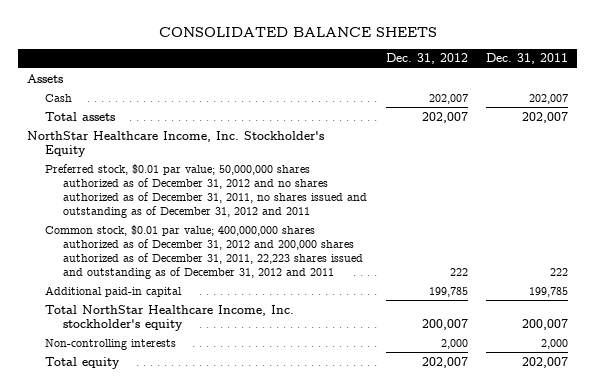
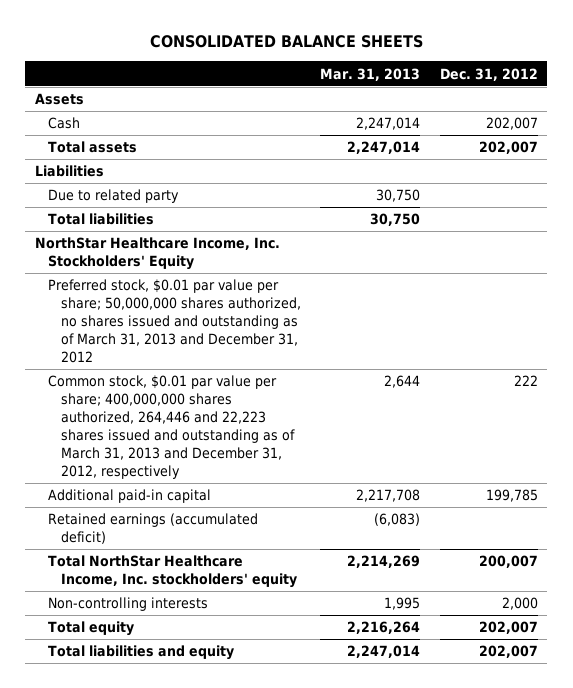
[485,53,568,65] Dec. 31, 2011 -> none
none -> [320,67,421,81] Mar. 31, 2013
none -> [34,165,104,178] Liabilities
none -> [48,189,180,204] Due to related party
none -> [48,213,155,226] Total liabilities
[27,130,325,157] NorthStar Healthcare Income, Inc. Stockholder's Equity -> [34,237,280,271] NorthStar Healthcare Income, Inc. Stockholders' Equity
[45,163,368,218] Preferred stock, $0.01 par value; 50,000,000 shares authorized as of December 31, 2012 and no shares authorized as of December 31, 2011, no shares issued and outstanding as of December 31, 2012 and 2011 -> [48,279,302,363] Preferred stock, $0.01 par value per share; 50,000,000 shares authorized, no shares issued and outstanding as of March 31, 2013 and December 31, 2012
[45,224,364,279] Common stock, $0.01 par value; 400,000,000 shares authorized as of December 31, 2012 and 200,000 shares authorized as of December 31, 2011, 22,223 shares issued and outstanding as of December 31, 2012 and 2011 -> [48,375,296,479] Common stock, $0.01 par value per share; 400,000,000 shares authorized, 264,446 and 22,223 shares issued and outstanding as of March 31, 2013 and December 31, 2012, respectively
none -> [48,513,259,545] Retained earnings (accumulated deficit)
[45,304,295,331] Total NorthStar Healthcare Income, Inc. stockholder's equity -> [48,555,298,589] Total NorthStar Healthcare Income, Inc. stockholders' equity
none -> [48,645,235,661] Total liabilities and equity

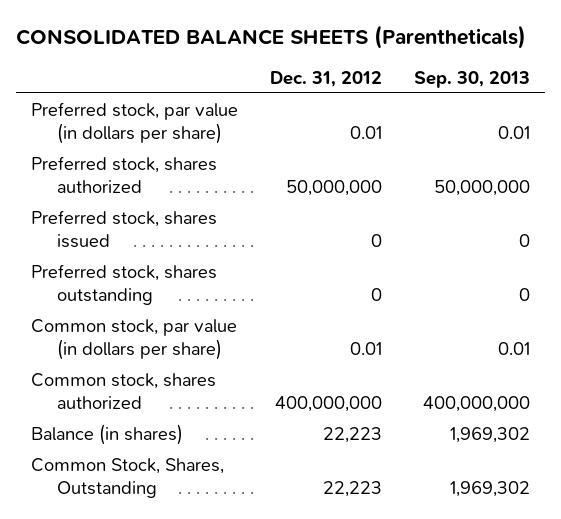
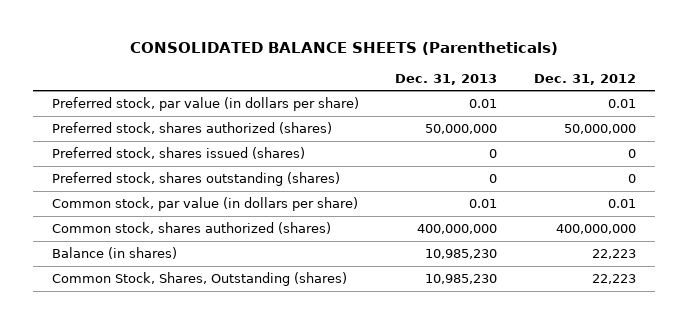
[413,70,530,88] Sep. 30, 2013 -> none
none -> [395,73,498,85] Dec. 31, 2013
[31,155,218,193] Preferred stock, shares authorized -> [51,121,332,134] Preferred stock, shares authorized (shares)
[31,209,218,248] Preferred stock, shares issued -> [51,146,305,159] Preferred stock, shares issued (shares)
[31,263,218,305] Preferred stock, shares outstanding -> [51,171,340,186] Preferred stock, shares outstanding (shares)
[31,372,217,409] Common stock, shares authorized -> [51,221,331,234] Common stock, shares authorized (shares)
[31,457,225,498] Common Stock, Shares, Outstanding -> [51,271,347,286] Common Stock, Shares, Outstanding (shares)

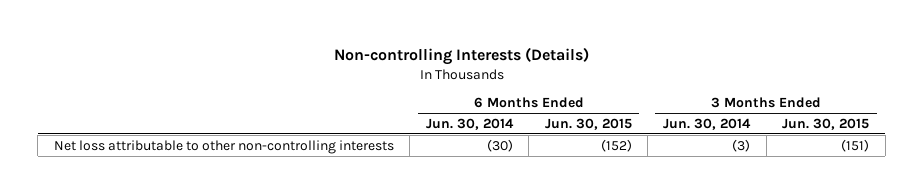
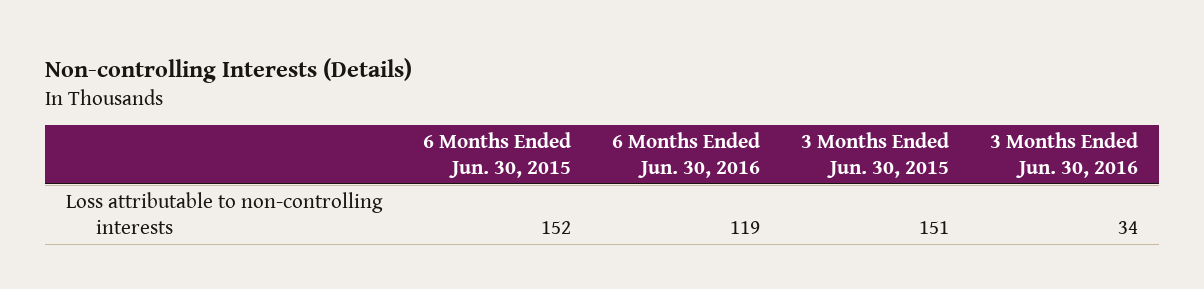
[425,117,514,130] Jun. 30, 2014 -> none
[663,117,752,130] Jun. 30, 2014 -> none
none -> [611,131,760,178] 6 Months Ended Jun. 30, 2016
none -> [990,131,1139,178] 3 Months Ended Jun. 30, 2016
[53,139,394,154] Net loss attributable to other non-controlling interests -> [65,191,383,234] Loss attributable to non-controlling interests
[600,138,632,152] (152) -> [540,220,571,234] 152
[841,138,870,152] (151) -> [919,220,950,234] 151

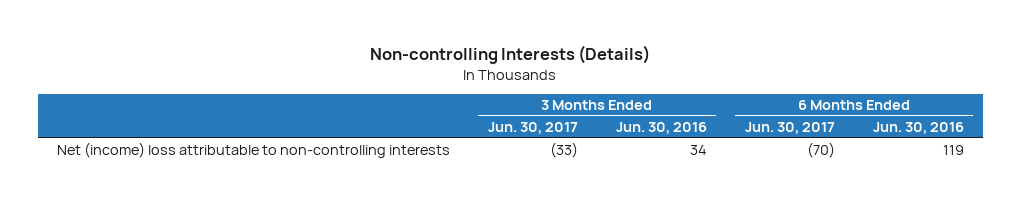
[422,131,571,178] 6 Months Ended Jun. 30, 2015 -> none
[801,131,950,178] 3 Months Ended Jun. 30, 2015 -> none
none -> [487,122,578,135] Jun. 30, 2017
none -> [744,122,835,135] Jun. 30, 2017
[65,191,383,234] Loss attributable to non-controlling interests -> [56,142,450,159] Net (income) loss attributable to non-controlling interests

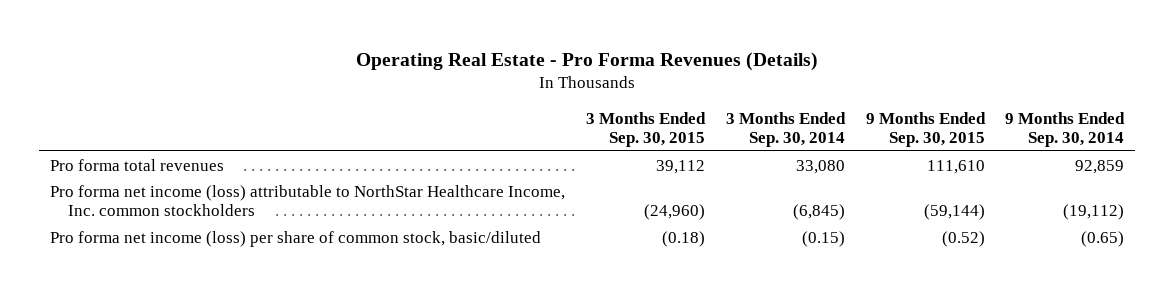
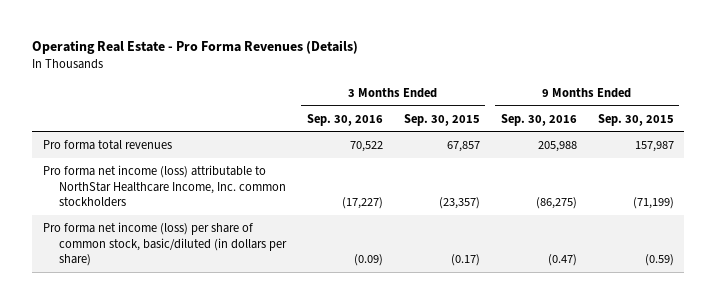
[725,111,846,147] 3 Months Ended Sep. 30, 2014 -> none
[1005,111,1126,147] 9 Months Ended Sep. 30, 2014 -> none
none -> [306,113,383,126] Sep. 30, 2016
none -> [500,113,577,126] Sep. 30, 2016
[655,159,705,174] 39,112 -> [446,140,480,152] 67,857
[926,159,985,174] 111,610 -> [634,140,674,152] 157,987
[643,203,705,220] (24,960) -> [438,197,480,210] (23,357)
[923,203,985,220] (59,144) -> [632,197,674,210] (71,199)
[49,230,541,247] Pro forma net income (loss) per share of common stock, basic/diluted -> [42,221,287,267] Pro forma net income (loss) per share of common stock, basic/diluted (in dollars per share)
[661,230,705,247] (0.18) -> [450,254,480,267] (0.17)
[941,230,985,247] (0.52) -> [644,254,674,267] (0.59)

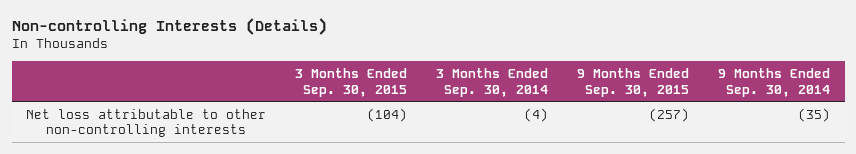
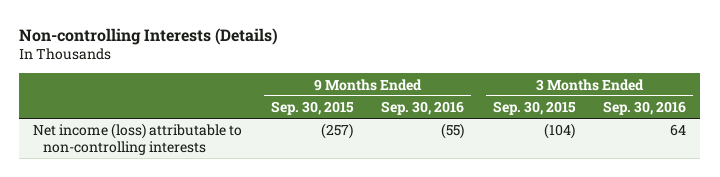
[436,67,549,97] 3 Months Ended Sep. 30, 2014 -> none
[718,67,831,97] 9 Months Ended Sep. 30, 2014 -> none
none -> [381,101,465,116] Sep. 30, 2016
none -> [603,101,687,116] Sep. 30, 2016
[26,108,267,138] Net loss attributable to other non-controlling interests -> [33,123,243,155] Net income (loss) attributable to non-controlling interests

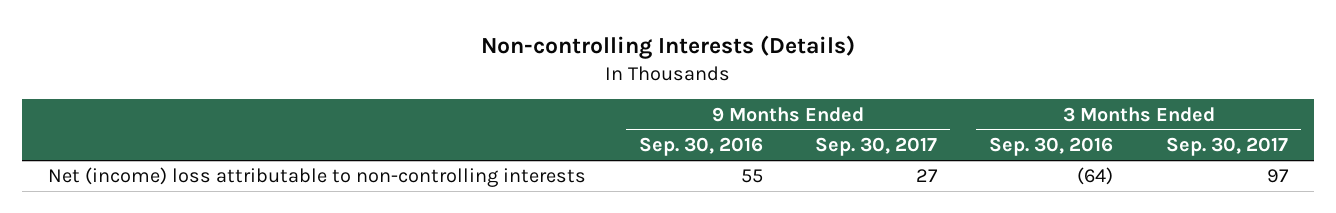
[270,101,354,116] Sep. 30, 2015 -> none
[492,101,576,116] Sep. 30, 2015 -> none
none -> [815,137,938,157] Sep. 30, 2017
none -> [1165,137,1288,157] Sep. 30, 2017
[33,123,243,155] Net income (loss) attributable to non-controlling interests -> [48,167,587,188] Net (income) loss attributable to non-controlling interests
[441,123,465,140] (55) -> [740,169,763,184] 55
[670,124,687,137] 64 -> [1077,167,1114,186] (64)

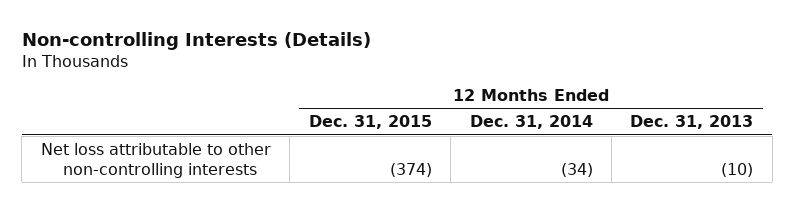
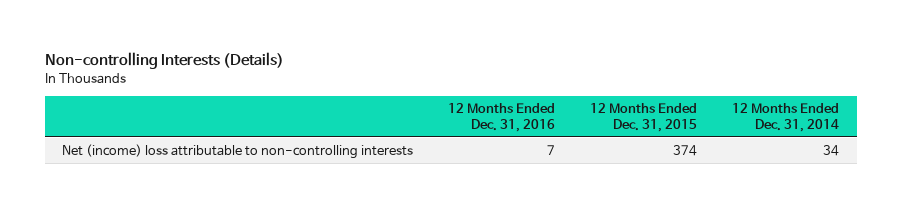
[630,115,754,130] Dec. 31, 2013 -> none
none -> [448,103,556,132] 12 Months Ended Dec. 31, 2016
[40,142,271,179] Net loss attributable to other non-controlling interests -> [62,144,414,160] Net (income) loss attributable to non-controlling interests
[389,163,432,178] (374) -> [673,145,698,157] 374
[560,163,593,178] (34) -> [823,145,840,157] 34

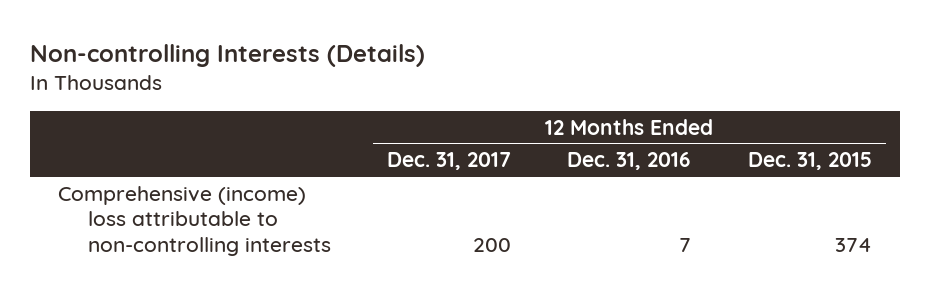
[732,103,840,132] 12 Months Ended Dec. 31, 2014 -> none
none -> [386,152,511,171] Dec. 31, 2017
[62,144,414,160] Net (income) loss attributable to non-controlling interests -> [57,185,331,257] Comprehensive (income) loss attributable to non-controlling interests

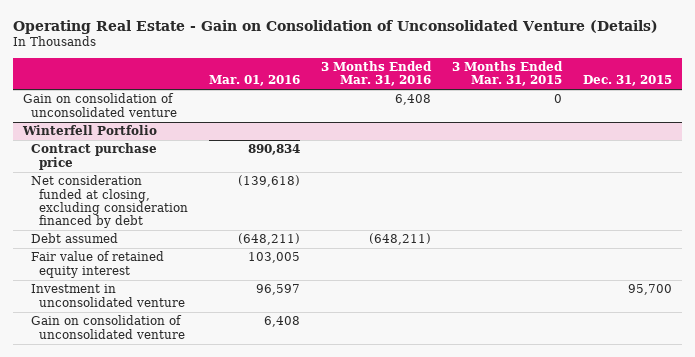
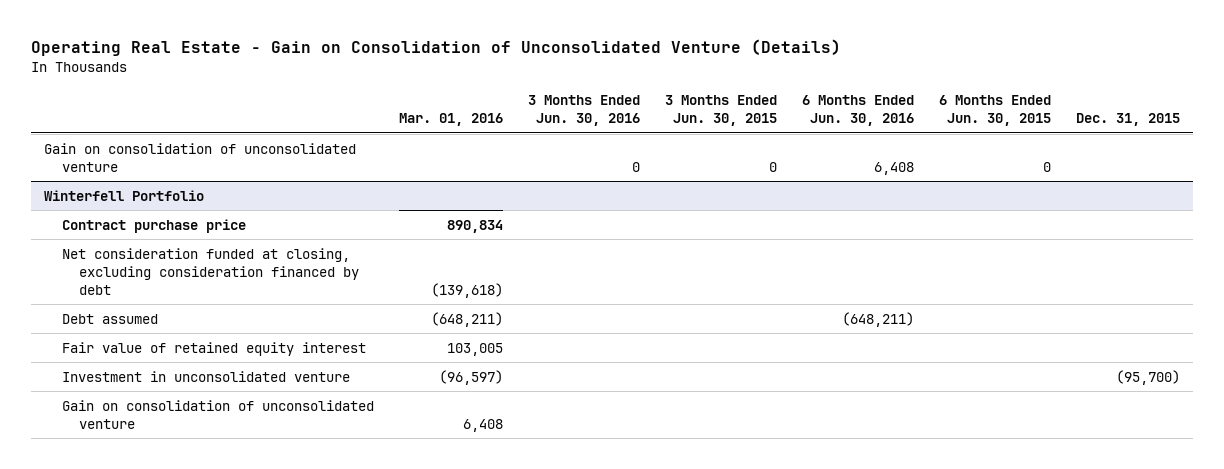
[320,61,432,87] 3 Months Ended Mar. 31, 2016 -> none
[451,61,563,87] 3 Months Ended Mar. 31, 2015 -> none
none -> [527,95,640,127] 3 Months Ended Jun. 30, 2016
none -> [665,95,778,127] 3 Months Ended Jun. 30, 2015
none -> [802,95,915,127] 6 Months Ended Jun. 30, 2016
none -> [939,95,1052,127] 6 Months Ended Jun. 30, 2015
[256,284,301,296] 96,597 -> [438,369,503,385] (96,597)
[627,284,672,296] 95,700 -> [1116,369,1181,385] (95,700)

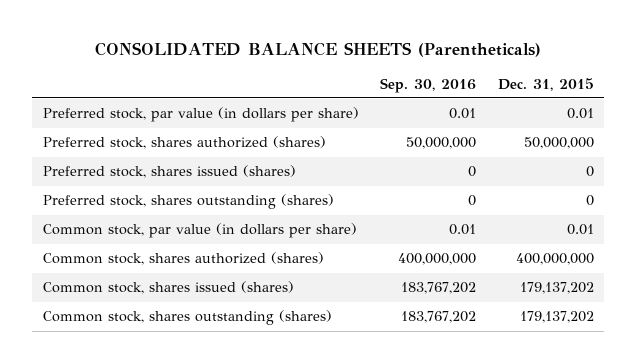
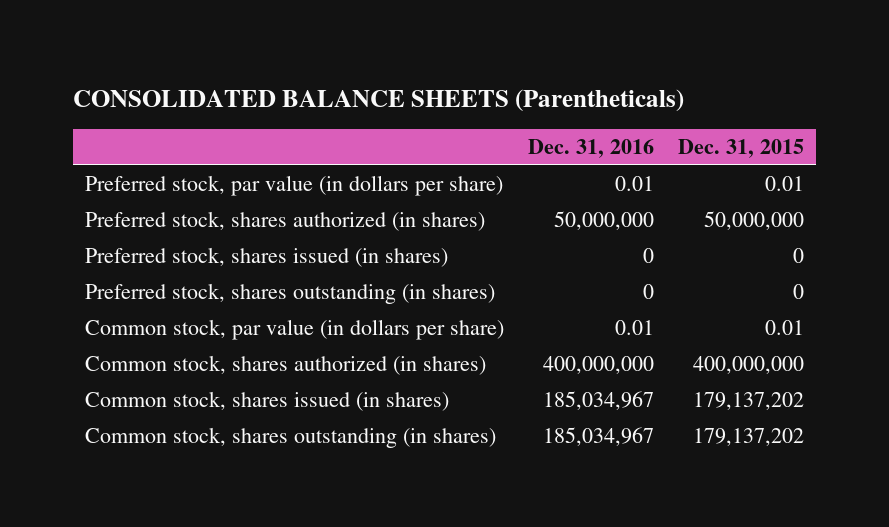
[380,77,477,93] Sep. 30, 2016 -> none
none -> [528,139,655,159] Dec. 31, 2016
[42,136,326,150] Preferred stock, shares authorized (shares) -> [85,211,486,232] Preferred stock, shares authorized (in shares)
[42,165,296,179] Preferred stock, shares issued (shares) -> [85,247,449,268] Preferred stock, shares issued (in shares)
[42,194,334,210] Preferred stock, shares outstanding (shares) -> [85,283,496,305] Preferred stock, shares outstanding (in shares)
[42,252,324,266] Common stock, shares authorized (shares) -> [85,355,487,376] Common stock, shares authorized (in shares)
[42,281,294,295] Common stock, shares issued (shares) -> [85,391,450,412] Common stock, shares issued (in shares)
[42,310,332,326] Common stock, shares outstanding (shares) -> [85,427,497,449] Common stock, shares outstanding (in shares)

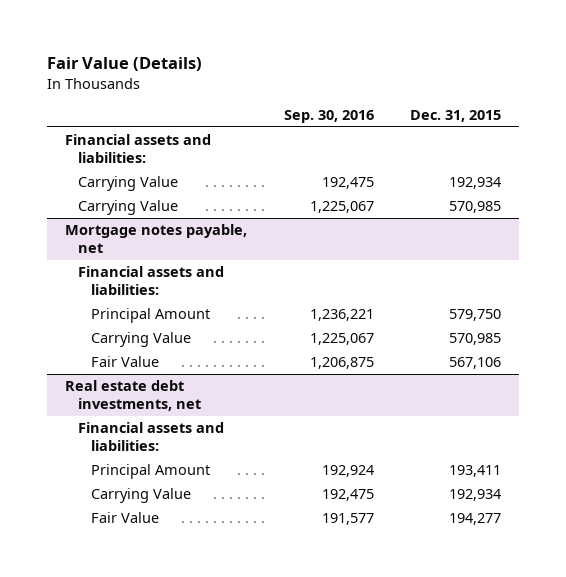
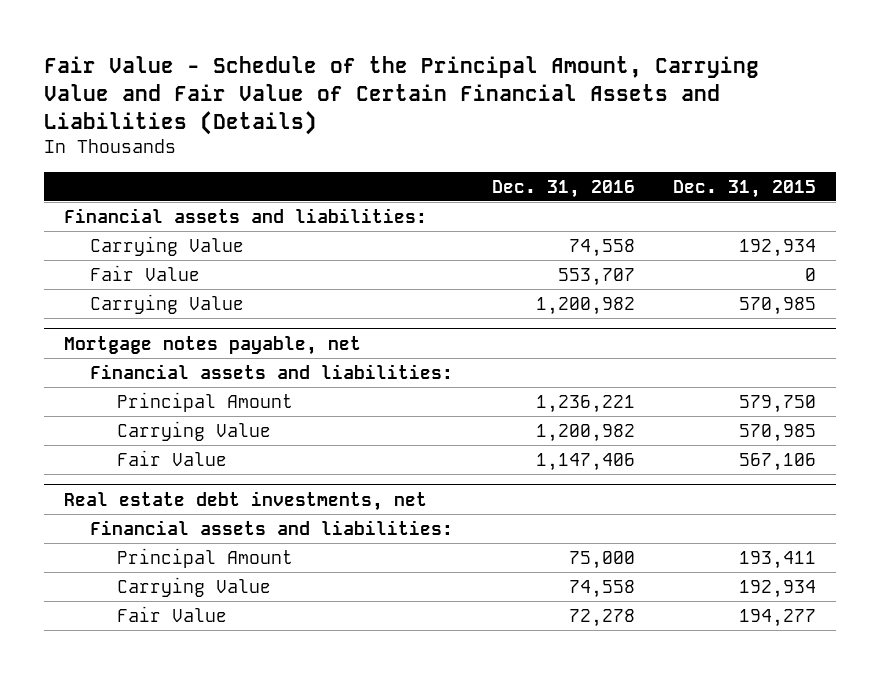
[47,57,203,72] Fair Value (Details) -> [44,55,760,135] Fair Value - Schedule of the Principal Amount, Carrying Value and Fair Value of Certain Financial Assets and Liabilities (Details)
[283,110,374,124] Sep. 30, 2016 -> none
none -> [491,179,635,198] Dec. 31, 2016
none -> [90,265,201,282] Fair Value

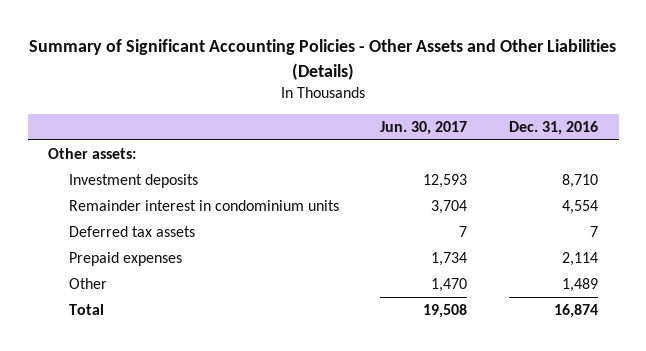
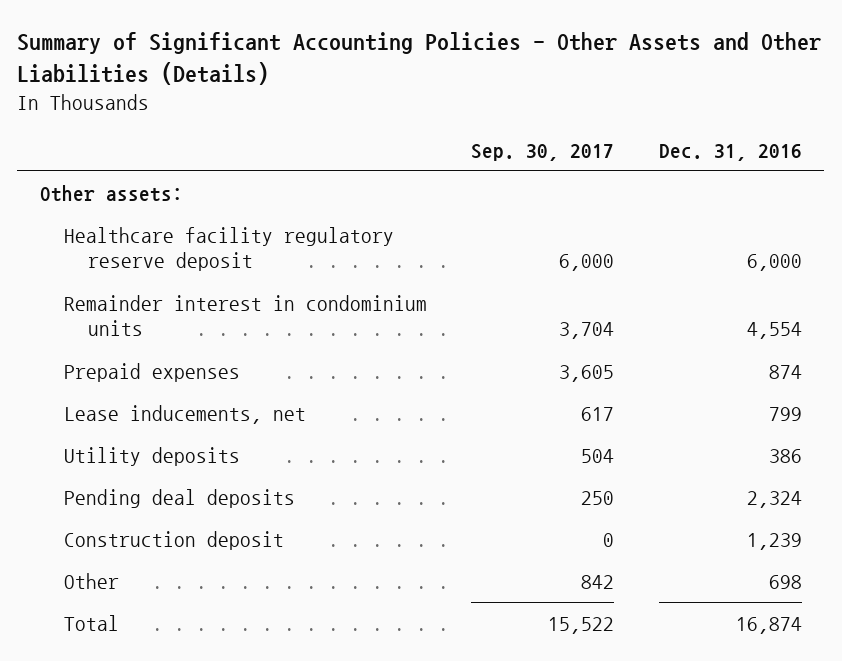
[380,121,468,136] Jun. 30, 2017 -> none
none -> [471,143,615,161] Sep. 30, 2017
[68,174,198,189] Investment deposits -> none
none -> [63,226,394,272] Healthcare facility regulatory reserve deposit
[68,226,195,238] Deferred tax assets -> none
[562,252,599,267] 2,114 -> [769,364,803,379] 874
none -> [63,404,306,424] Lease inducements, net
none -> [63,446,240,466] Utility deposits
none -> [63,488,295,508] Pending deal deposits
none -> [63,530,284,550] Construction deposit
[562,278,599,293] 1,489 -> [769,574,803,589] 698

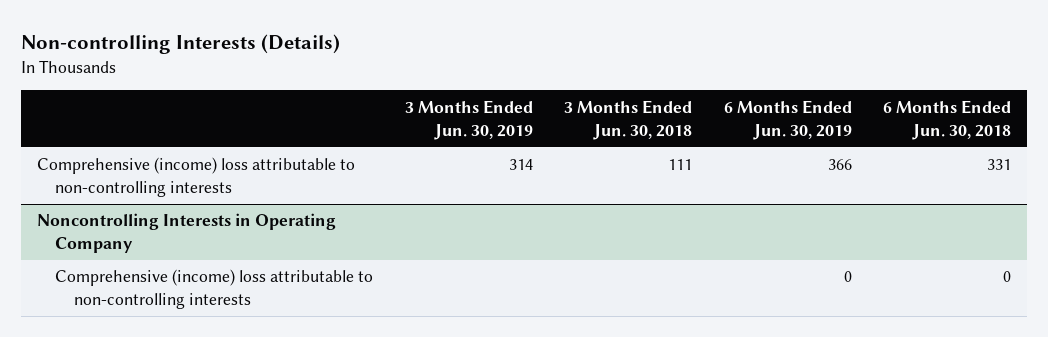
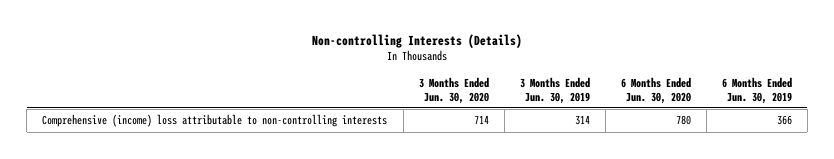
[564,99,693,140] 3 Months Ended Jun. 30, 2018 -> none
[883,99,1012,140] 6 Months Ended Jun. 30, 2018 -> none
none -> [418,77,489,104] 3 Months Ended Jun. 30, 2020
none -> [620,77,691,104] 6 Months Ended Jun. 30, 2020
[37,213,337,254] Noncontrolling Interests in Operating Company -> none
[55,269,374,310] Comprehensive (income) loss attributable to non-controlling interests -> none

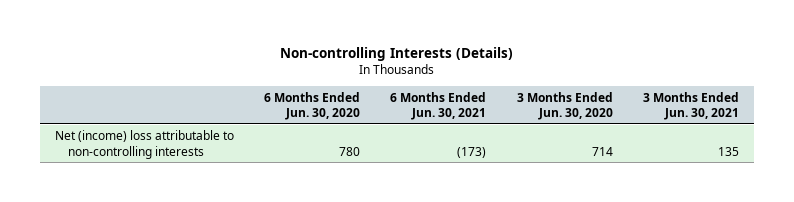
[519,77,590,104] 3 Months Ended Jun. 30, 2019 -> none
[721,77,792,104] 6 Months Ended Jun. 30, 2019 -> none
none -> [390,91,487,120] 6 Months Ended Jun. 30, 2021
none -> [643,91,740,120] 3 Months Ended Jun. 30, 2021
[42,114,388,128] Comprehensive (income) loss attributable to non-controlling interests -> [54,130,234,159] Net (income) loss attributable to non-controlling interests

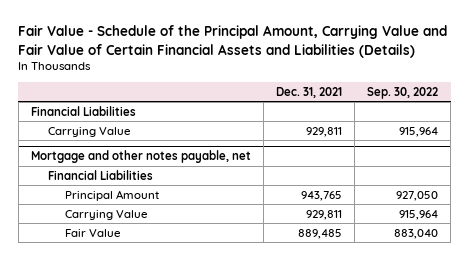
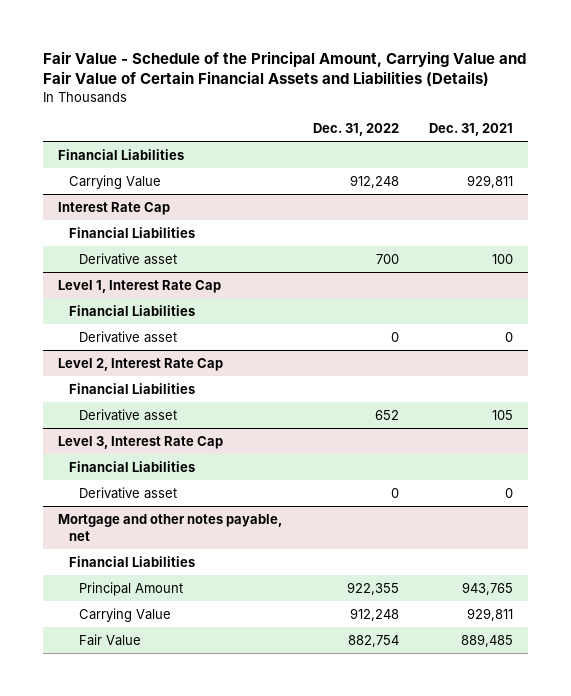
[366,86,438,99] Sep. 30, 2022 -> none
none -> [312,122,399,136] Dec. 31, 2022
none -> [58,201,171,215] Interest Rate Cap
none -> [68,226,195,238] Financial Liabilities
none -> [78,252,177,265] Derivative asset
none -> [58,279,222,293] Level 1, Interest Rate Cap
none -> [68,304,195,316] Financial Liabilities
none -> [78,330,177,343] Derivative asset
none -> [58,357,224,371] Level 2, Interest Rate Cap
none -> [68,382,195,394] Financial Liabilities
none -> [78,408,177,421] Derivative asset
none -> [58,435,224,449] Level 3, Interest Rate Cap
none -> [68,460,195,472] Financial Liabilities
none -> [78,486,177,499] Derivative asset

